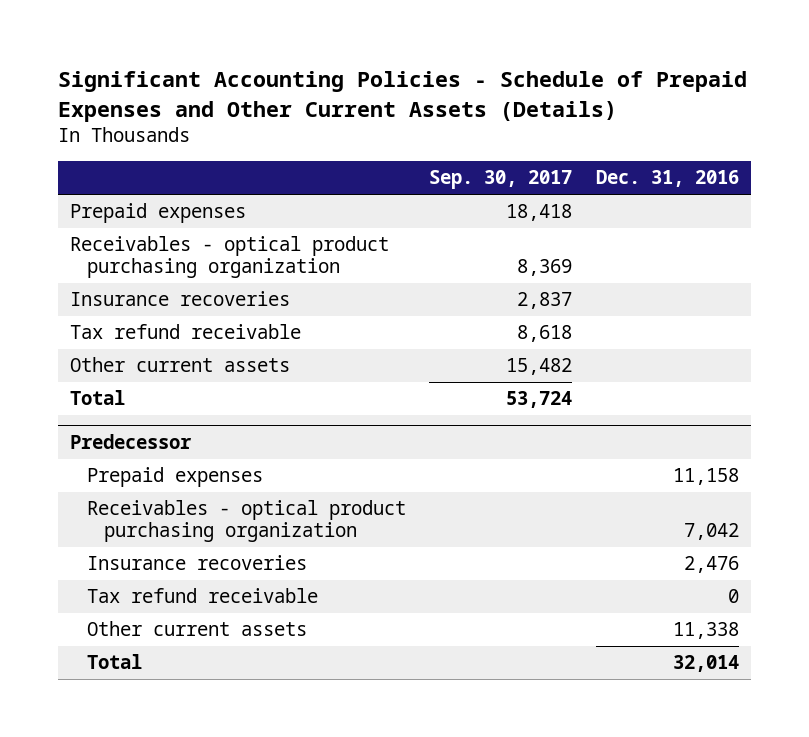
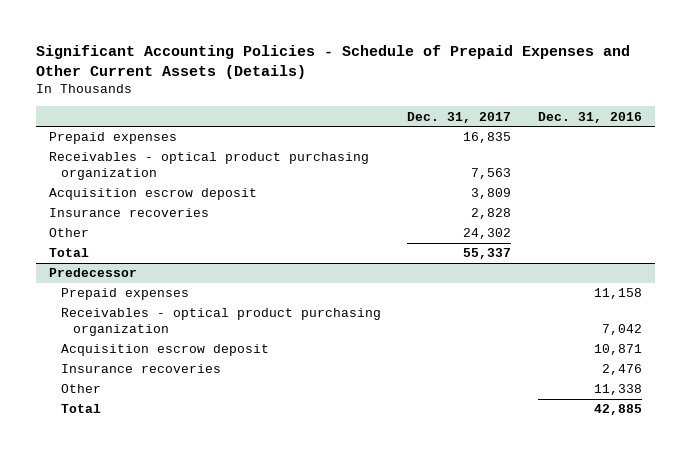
[429,170,573,190] Sep. 30, 2017 -> none
none -> [407,111,512,123] Dec. 31, 2017
none -> [48,188,257,201] Acquisition escrow deposit
[69,324,301,340] Tax refund receivable -> none
[69,357,290,373] Other current assets -> [48,228,89,238] Other
none -> [60,344,269,357] Acquisition escrow deposit
[86,588,318,604] Tax refund receivable -> none
[86,621,307,637] Other current assets -> [60,384,101,394] Other
[673,655,740,673] 32,014 -> [594,404,643,416] 42,885

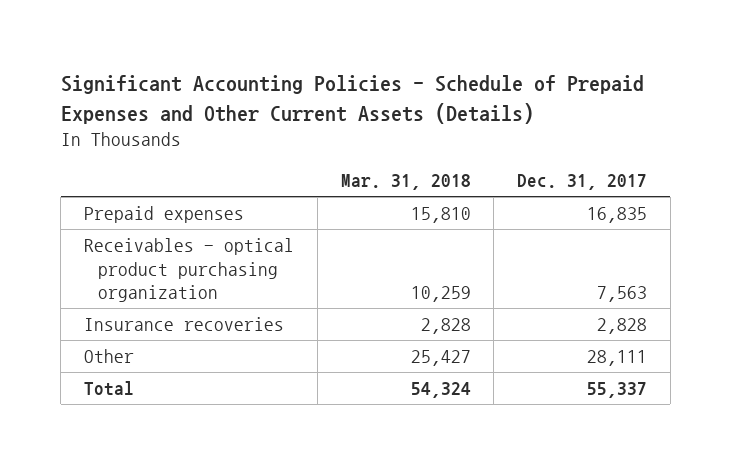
[538,111,643,123] Dec. 31, 2016 -> none
none -> [340,174,471,191] Mar. 31, 2018
[48,188,257,201] Acquisition escrow deposit -> none
[463,228,512,240] 24,302 -> [587,349,648,366] 28,111
[48,268,137,278] Predecessor -> none
[60,288,189,301] Prepaid expenses -> none
[60,308,381,337] Receivables - optical product purchasing organization -> none
[60,344,269,357] Acquisition escrow deposit -> none
[60,364,221,374] Insurance recoveries -> none
[60,384,101,394] Other -> none
[60,404,101,414] Total -> none

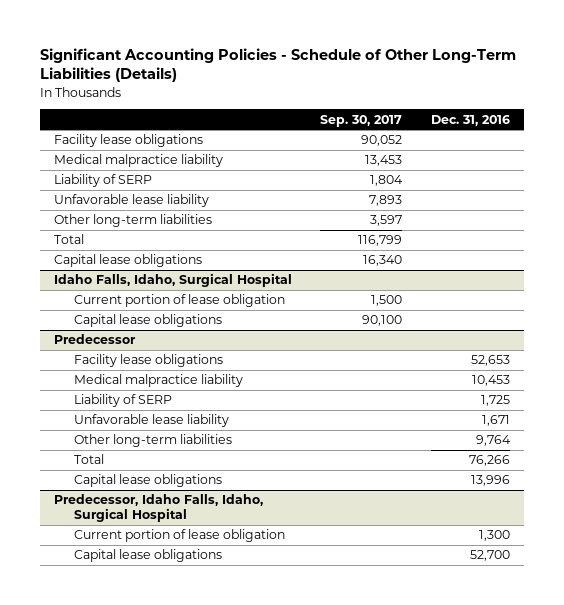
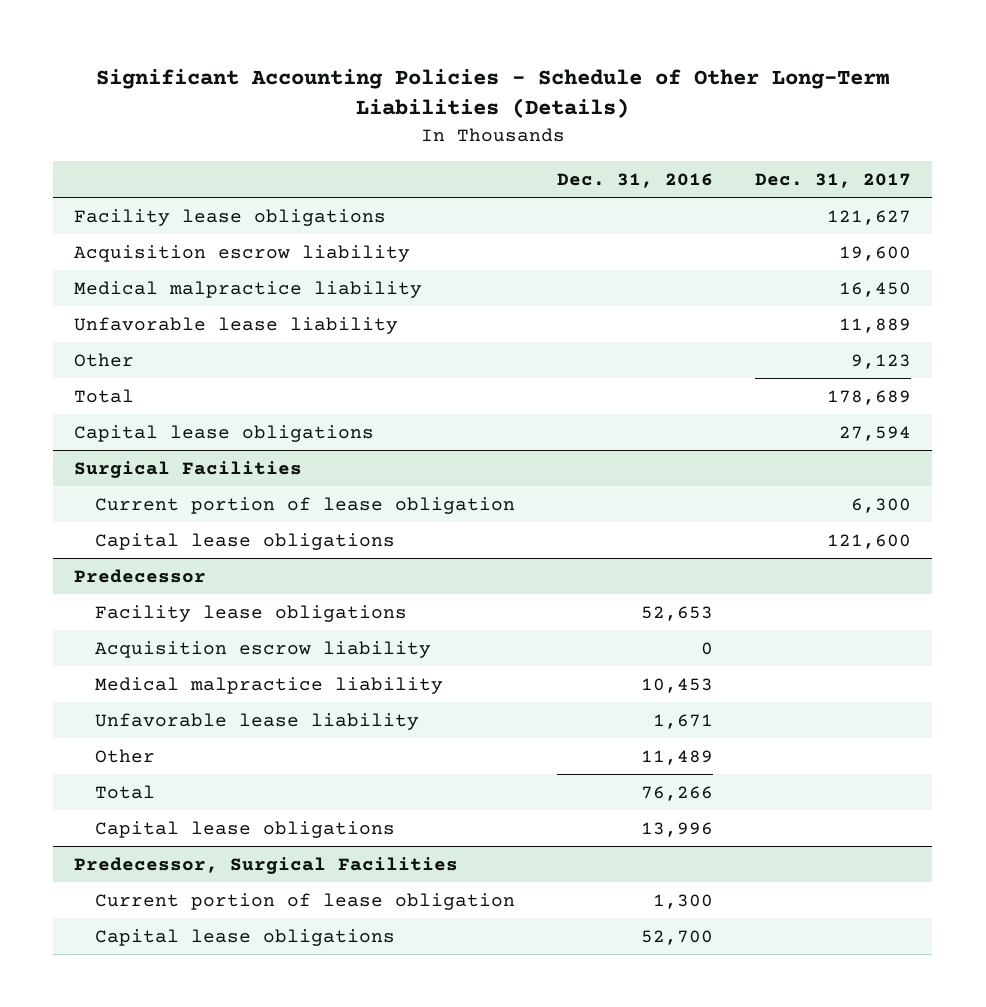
[320,114,403,127] Sep. 30, 2017 -> none
none -> [755,172,912,188] Dec. 31, 2017
none -> [74,244,411,262] Acquisition escrow liability
[54,174,153,188] Liability of SERP -> none
[54,214,213,228] Other long-term liabilities -> [74,352,135,367] Other
[54,273,293,288] Idaho Falls, Idaho, Surgical Hospital -> none
[74,294,286,308] Current portion of lease obligation -> none
[74,314,223,328] Capital lease obligations -> none
none -> [74,460,303,478] Surgical Facilities
none -> [94,496,515,514] Current portion of lease obligation
none -> [94,532,395,550] Capital lease obligations
none -> [94,640,431,658] Acquisition escrow liability
[74,394,173,408] Liability of SERP -> none
[74,434,233,448] Other long-term liabilities -> [94,748,155,763] Other
[475,435,511,447] 9,764 -> [641,749,714,765] 11,489
[54,494,264,523] Predecessor, Idaho Falls, Idaho, Surgical Hospital -> [74,856,459,874] Predecessor, Surgical Facilities

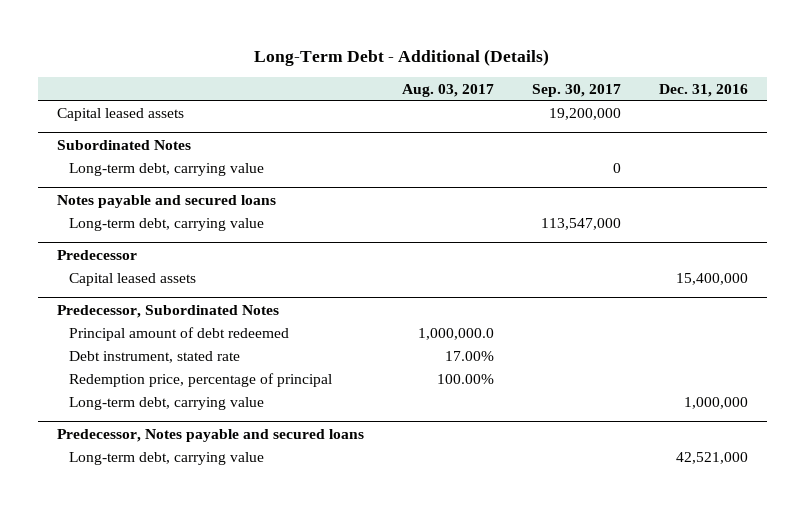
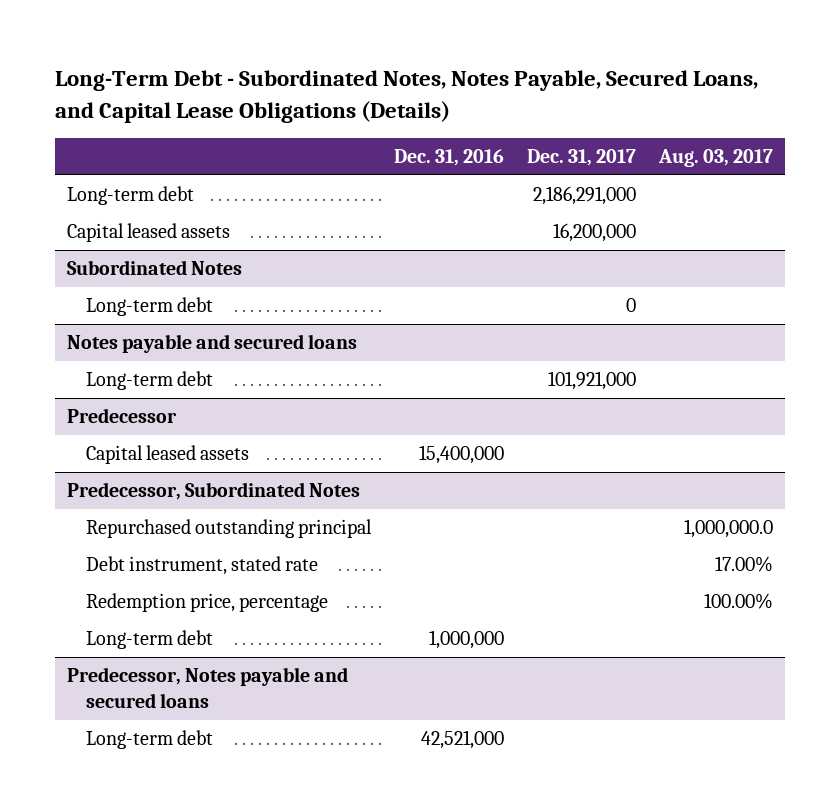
[254,48,550,66] Long-Term Debt - Additional (Details) -> [55,70,759,123] Long-Term Debt - Subordinated Notes, Notes Payable, Secured Loans, and Capital Lease Obligations (Details)
[531,83,621,97] Sep. 30, 2017 -> none
none -> [527,149,637,167] Dec. 31, 2017
none -> [66,186,194,206] Long-term debt
[69,162,265,176] Long-term debt, carrying value -> [85,297,213,317] Long-term debt
[69,217,265,231] Long-term debt, carrying value -> [85,371,213,391] Long-term debt
[69,326,290,341] Principal amount of debt redeemed -> [85,519,372,539] Repurchased outstanding principal
[69,372,333,387] Redemption price, percentage of principal -> [85,593,328,613] Redemption price, percentage
[69,396,265,410] Long-term debt, carrying value -> [85,630,213,650] Long-term debt
[69,451,265,465] Long-term debt, carrying value -> [85,730,213,750] Long-term debt

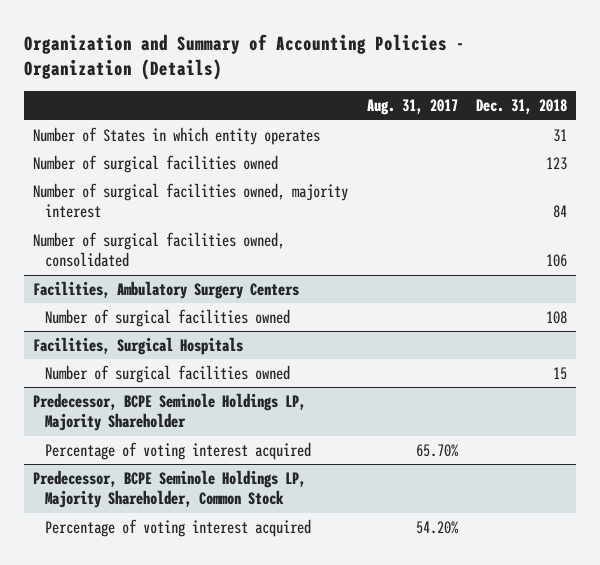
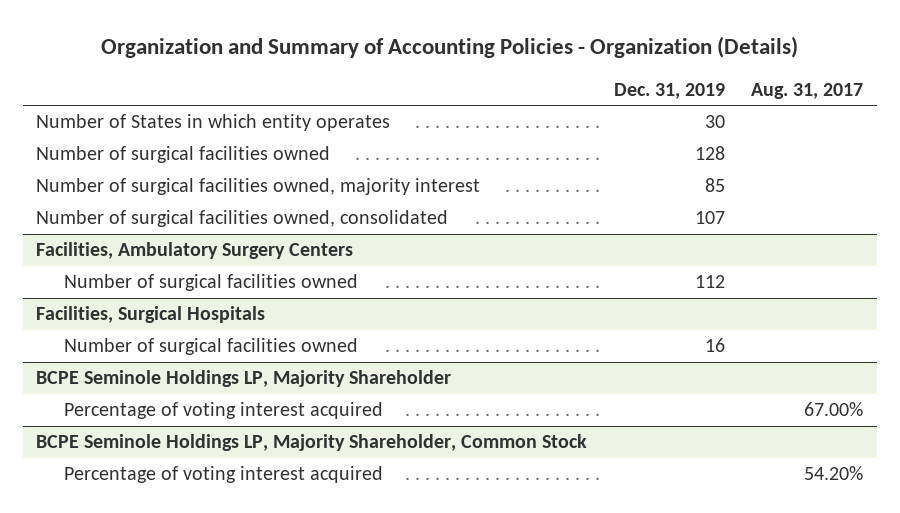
[475,99,567,115] Dec. 31, 2018 -> none
none -> [613,82,725,99] Dec. 31, 2019
[33,392,307,432] Predecessor, BCPE Seminole Holdings LP, Majority Shareholder -> [36,370,452,388] BCPE Seminole Holdings LP, Majority Shareholder
[415,443,458,457] 65.70% -> [804,402,864,417] 67.00%
[33,469,307,509] Predecessor, BCPE Seminole Holdings LP, Majority Shareholder, Common Stock -> [36,434,588,452] BCPE Seminole Holdings LP, Majority Shareholder, Common Stock

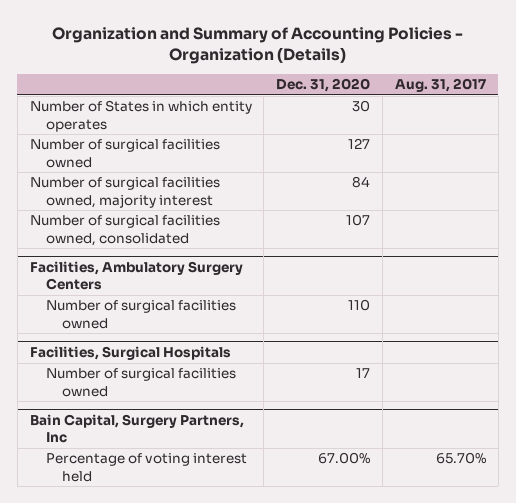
[613,82,725,99] Dec. 31, 2019 -> none
none -> [276,78,371,93] Dec. 31, 2020
[36,370,452,388] BCPE Seminole Holdings LP, Majority Shareholder -> none
[64,402,384,420] Percentage of voting interest acquired -> none
[36,434,588,452] BCPE Seminole Holdings LP, Majority Shareholder, Common Stock -> none
[64,466,384,484] Percentage of voting interest acquired -> none
none -> [29,414,244,444] Bain Capital, Surgery Partners, Inc
none -> [45,453,247,482] Percentage of voting interest held

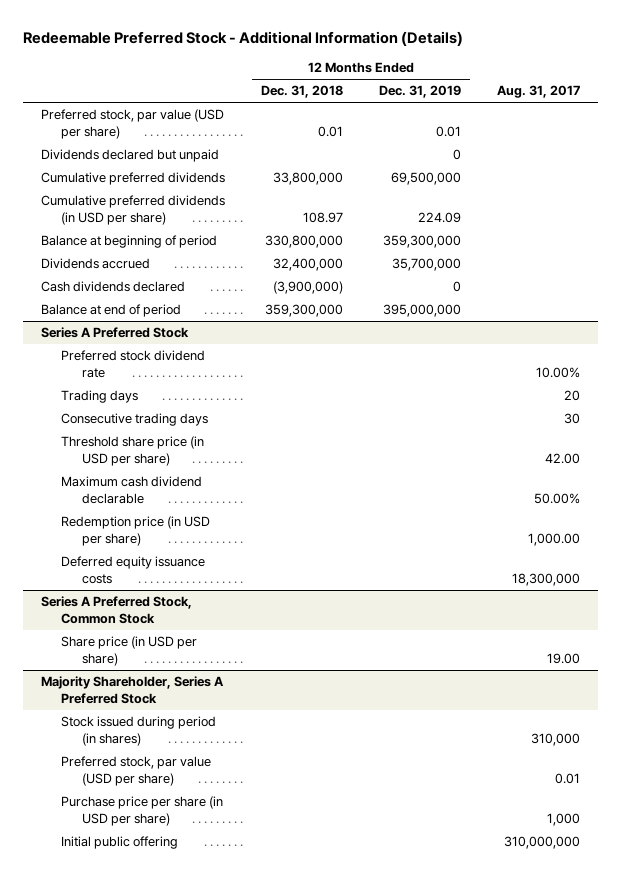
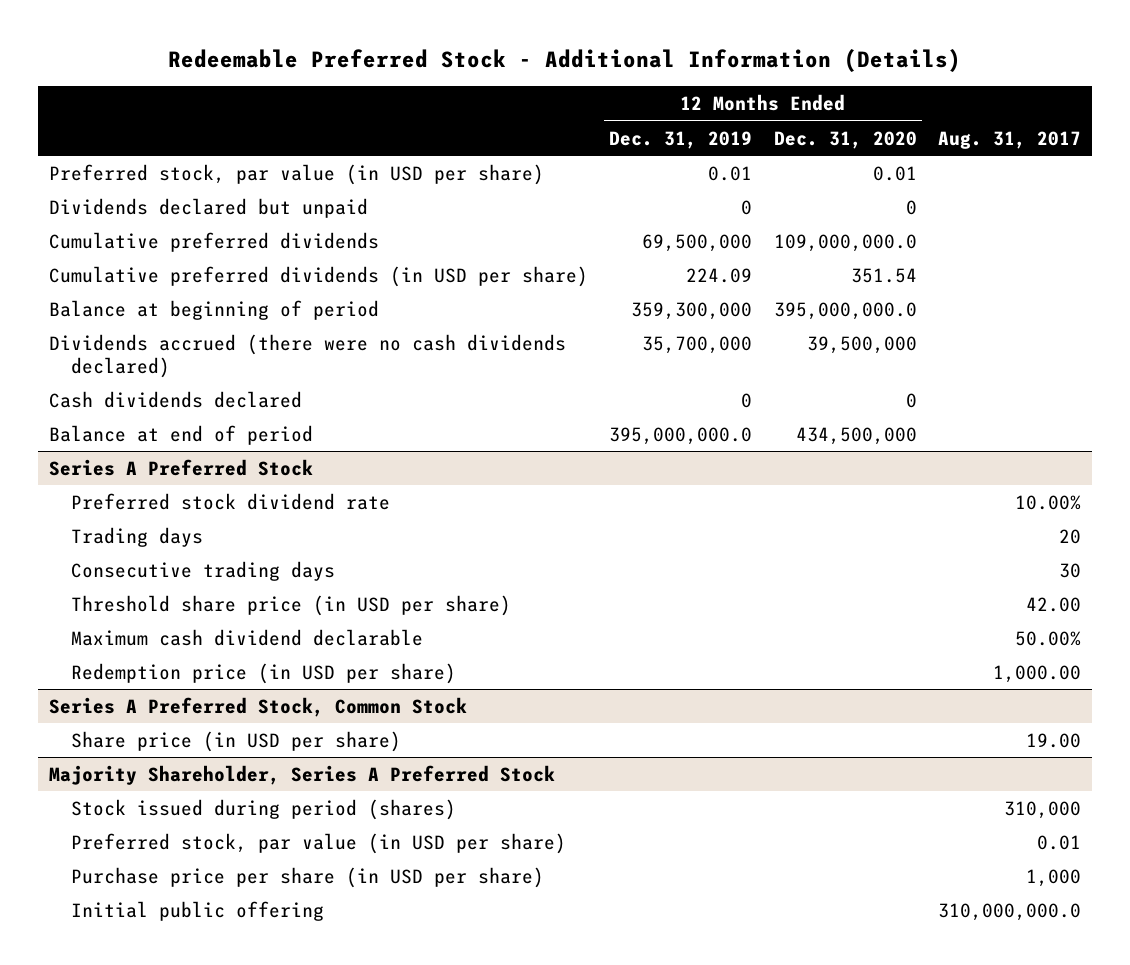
[260,85,343,99] Dec. 31, 2018 -> none
none -> [773,130,917,149] Dec. 31, 2020
[40,109,224,139] Preferred stock, par value (USD per share) -> [48,163,544,185] Preferred stock, par value (in USD per share)
[40,258,150,270] Dividends accrued -> [48,333,566,378] Dividends accrued (there were no cash dividends declared)
[382,304,461,318] 395,000,000 -> [609,426,753,445] 395,000,000.0
[61,556,206,584] Deferred equity issuance costs -> none
[61,716,217,746] Stock issued during period (in shares) -> [70,798,456,820] Stock issued during period (shares)
[61,756,212,786] Preferred stock, par value (USD per share) -> [70,832,566,854] Preferred stock, par value (in USD per share)
[503,836,580,850] 310,000,000 -> [938,902,1082,921] 310,000,000.0

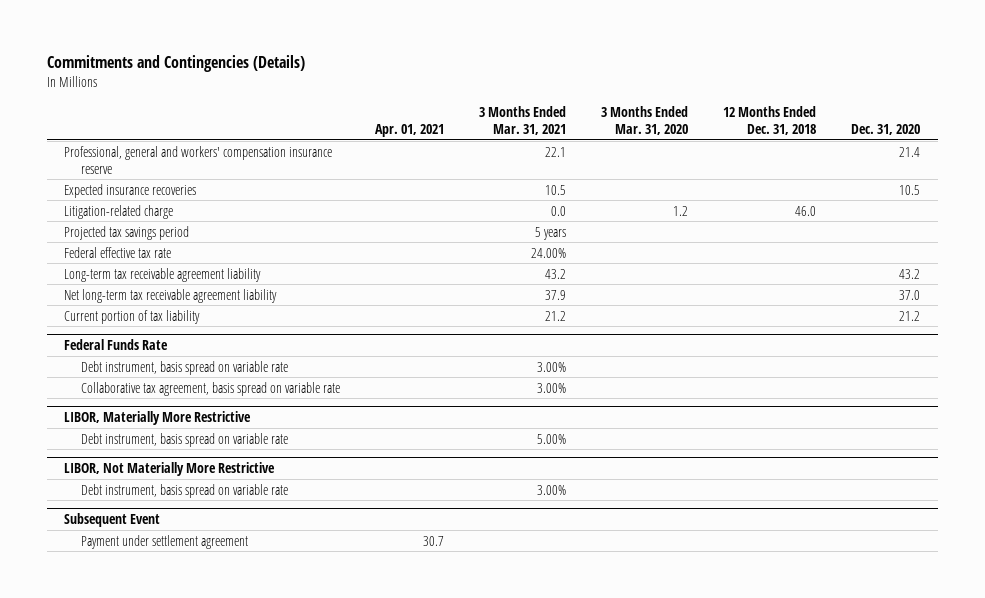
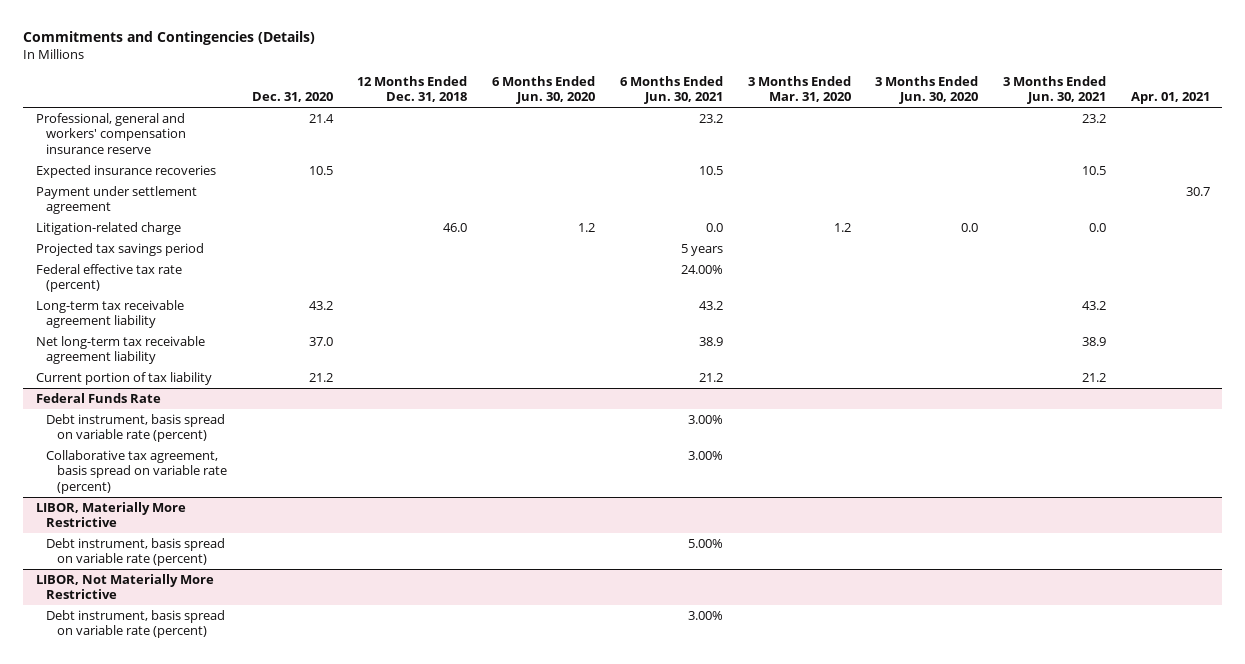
[479,105,567,135] 3 Months Ended Mar. 31, 2021 -> none
none -> [492,75,596,105] 6 Months Ended Jun. 30, 2020
none -> [619,75,723,105] 6 Months Ended Jun. 30, 2021
none -> [875,75,979,105] 3 Months Ended Jun. 30, 2020
none -> [1003,75,1107,105] 3 Months Ended Jun. 30, 2021
none -> [35,185,197,215] Payment under settlement agreement
[64,246,172,258] Federal effective tax rate -> [35,263,182,293] Federal effective tax rate (percent)
[81,360,289,375] Debt instrument, basis spread on variable rate -> [46,413,226,443] Debt instrument, basis spread on variable rate (percent)
[81,381,341,396] Collaborative tax agreement, basis spread on variable rate -> [46,449,227,494] Collaborative tax agreement, basis spread on variable rate (percent)
[81,432,289,447] Debt instrument, basis spread on variable rate -> [46,537,226,567] Debt instrument, basis spread on variable rate (percent)
[64,513,161,528] Subsequent Event -> none
[81,534,249,549] Payment under settlement agreement -> none
[81,483,289,498] Debt instrument, basis spread on variable rate -> [46,609,226,639] Debt instrument, basis spread on variable rate (percent)

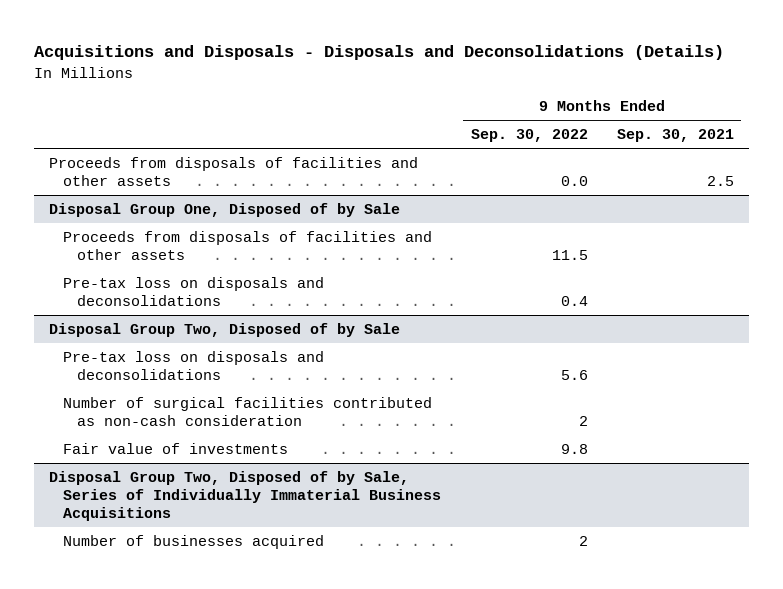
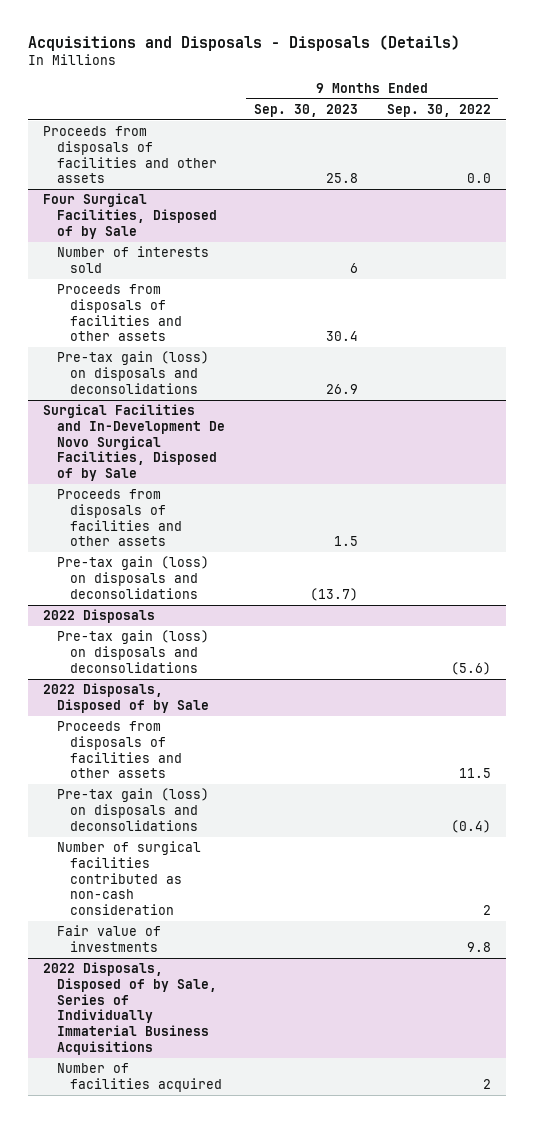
[34,45,725,61] Acquisitions and Disposals - Disposals and Deconsolidations (Details) -> [28,34,461,51] Acquisitions and Disposals - Disposals (Details)
[617,129,735,143] Sep. 30, 2021 -> none
none -> [253,103,358,117] Sep. 30, 2023
none -> [42,193,217,239] Four Surgical Facilities, Disposed of by Sale
none -> [56,246,209,273] Number of interests sold
none -> [56,284,183,342] Proceeds from disposals of facilities and other assets
none -> [56,351,209,394] Pre-tax gain (loss) on disposals and deconsolidations
none -> [42,404,225,482] Surgical Facilities and In-Development De Novo Surgical Facilities, Disposed of by Sale
none -> [56,489,183,547] Proceeds from disposals of facilities and other assets
none -> [56,556,209,599] Pre-tax gain (loss) on disposals and deconsolidations
none -> [42,609,155,624] 2022 Disposals
none -> [56,630,209,673] Pre-tax gain (loss) on disposals and deconsolidations
[48,202,400,217] Disposal Group One, Disposed of by Sale -> [42,683,209,713] 2022 Disposals, Disposed of by Sale
[48,322,400,337] Disposal Group Two, Disposed of by Sale -> none
[63,350,325,380] Pre-tax loss on disposals and deconsolidations -> none
[63,396,433,426] Number of surgical facilities contributed as non-cash consideration -> none
[63,442,289,454] Fair value of investments -> none
[63,276,325,306] Pre-tax loss on disposals and deconsolidations -> [56,788,209,831] Pre-tax gain (loss) on disposals and deconsolidations
[560,295,588,306] 0.4 -> [451,819,492,833] (0.4)
none -> [56,841,201,916] Number of surgical facilities contributed as non-cash consideration
none -> [56,925,161,952] Fair value of investments
[48,470,442,521] Disposal Group Two, Disposed of by Sale, Series of Individually Immaterial Business Acquisitions -> [42,962,217,1055] 2022 Disposals, Disposed of by Sale, Series of Individually Immaterial Business Acquisitions
[63,534,325,549] Number of businesses acquired -> [56,1063,223,1092] Number of facilities acquired

